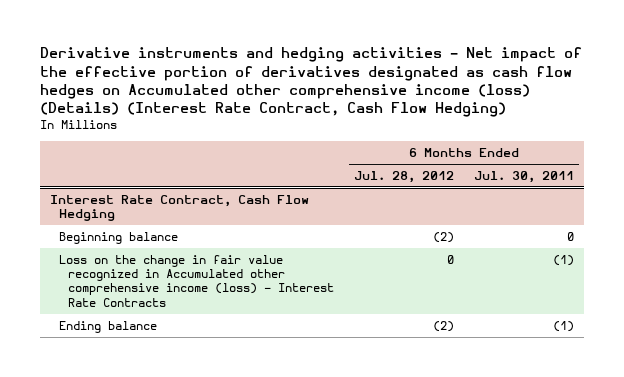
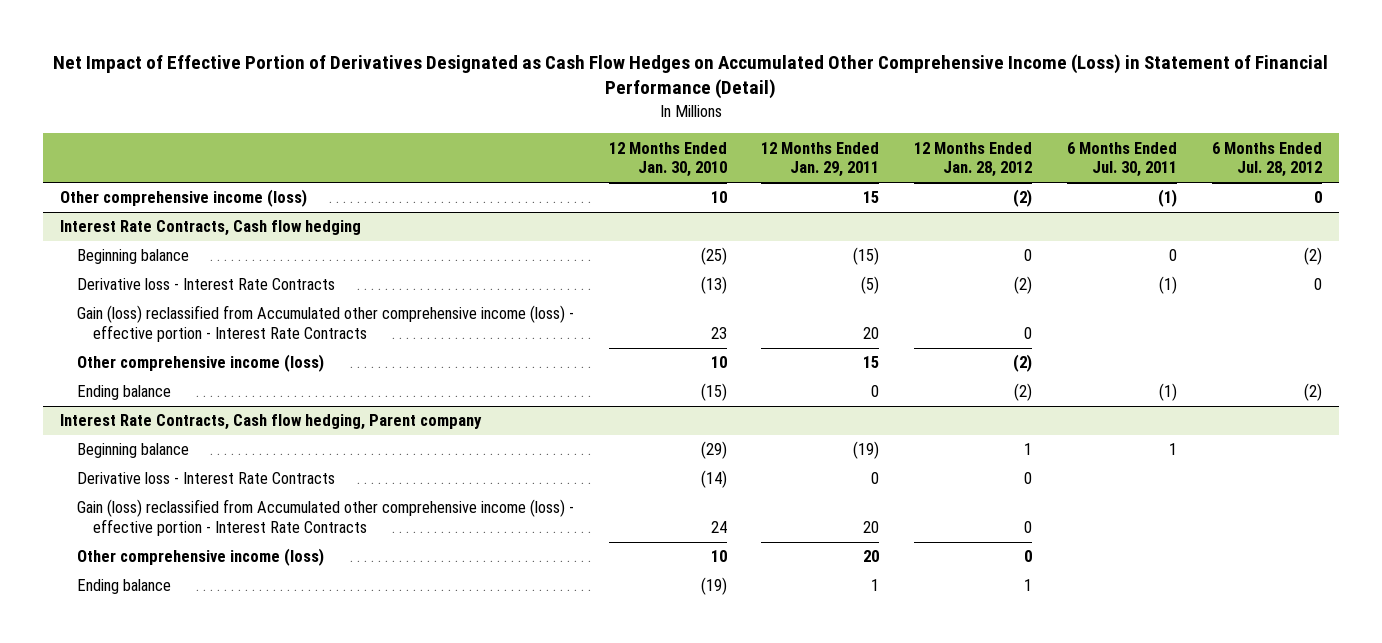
[39,47,582,118] Derivative instruments and hedging activities - Net impact of the effective portion of derivatives designated as cash flow hedges on Accumulated other comprehensive income (loss) (Details) (Interest Rate Contract, Cash Flow Hedging) -> [53,53,1329,100] Net Impact of Effective Portion of Derivatives Designated as Cash Flow Hedges on Accumulated Other Comprehensive Income (Loss) in Statement of Financial Performance (Detail)
none -> [608,141,727,178] 12 Months Ended Jan. 30, 2010
none -> [761,141,880,178] 12 Months Ended Jan. 29, 2011
none -> [914,141,1033,178] 12 Months Ended Jan. 28, 2012
none -> [60,189,308,208] Other comprehensive income (loss)
[49,194,309,222] Interest Rate Contract, Cash Flow Hedging -> [60,220,362,237] Interest Rate Contracts, Cash flow hedging
[58,254,334,307] Loss on the change in fair value recognized in Accumulated other comprehensive income (loss) - Interest Rate Contracts -> [76,278,335,291] Derivative loss - Interest Rate Contracts
none -> [76,305,574,343] Gain (loss) reclassified from Accumulated other comprehensive income (loss) - effective portion - Interest Rate Contracts
none -> [76,354,324,373] Other comprehensive income (loss)
none -> [60,414,483,431] Interest Rate Contracts, Cash flow hedging, Parent company
none -> [76,443,189,459] Beginning balance
none -> [76,472,335,485] Derivative loss - Interest Rate Contracts
none -> [76,499,574,537] Gain (loss) reclassified from Accumulated other comprehensive income (loss) - effective portion - Interest Rate Contracts
none -> [76,548,324,567] Other comprehensive income (loss)
none -> [76,579,171,595] Ending balance

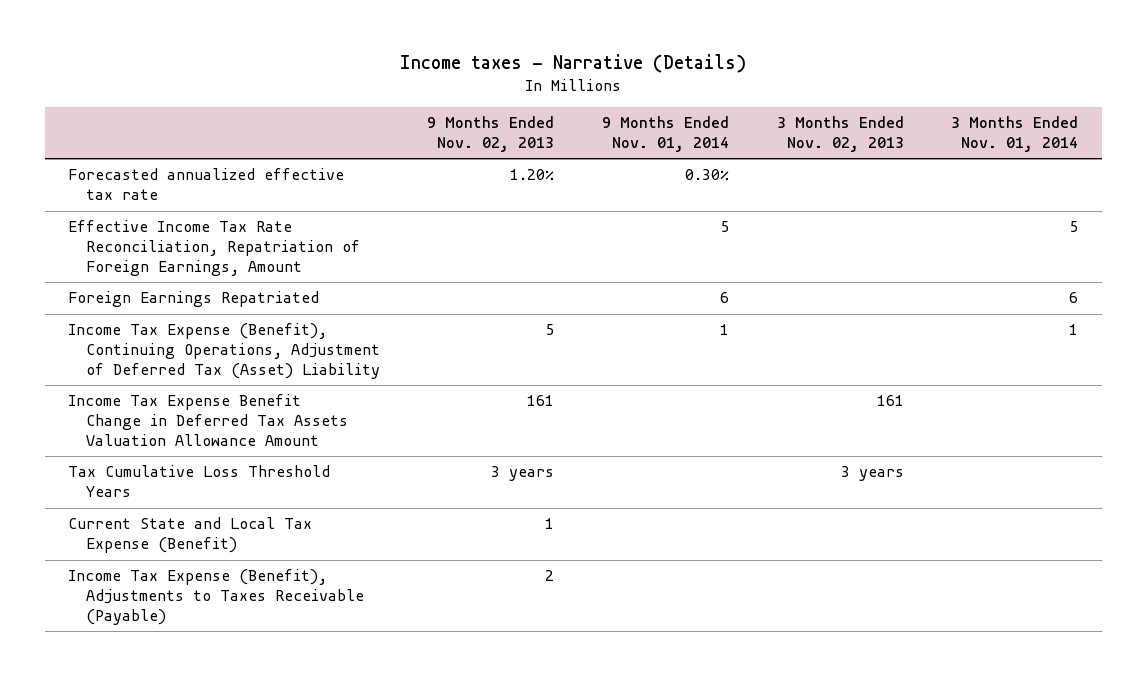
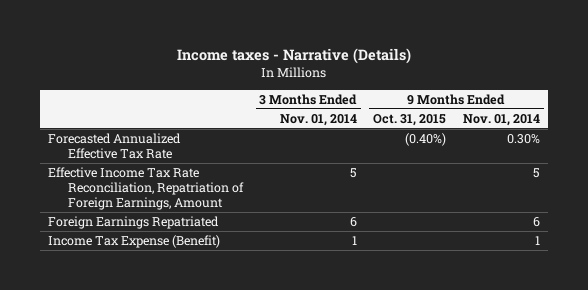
[427,116,555,152] 9 Months Ended Nov. 02, 2013 -> none
[776,116,904,152] 3 Months Ended Nov. 02, 2013 -> none
none -> [373,113,447,126] Oct. 31, 2015
[68,168,345,201] Forecasted annualized effective tax rate -> [48,133,182,159] Forecasted Annualized Effective Tax Rate
[68,394,348,446] Income Tax Expense Benefit Change in Deferred Tax Assets Valuation Allowance Amount -> none
[68,465,331,498] Tax Cumulative Loss Threshold Years -> none
[68,517,313,554] Current State and Local Tax Expense (Benefit) -> none
[68,569,364,625] Income Tax Expense (Benefit), Adjustments to Taxes Receivable (Payable) -> none
[68,323,380,379] Income Tax Expense (Benefit), Continuing Operations, Adjustment of Deferred Tax (Asset) Liability -> [48,235,221,249] Income Tax Expense (Benefit)

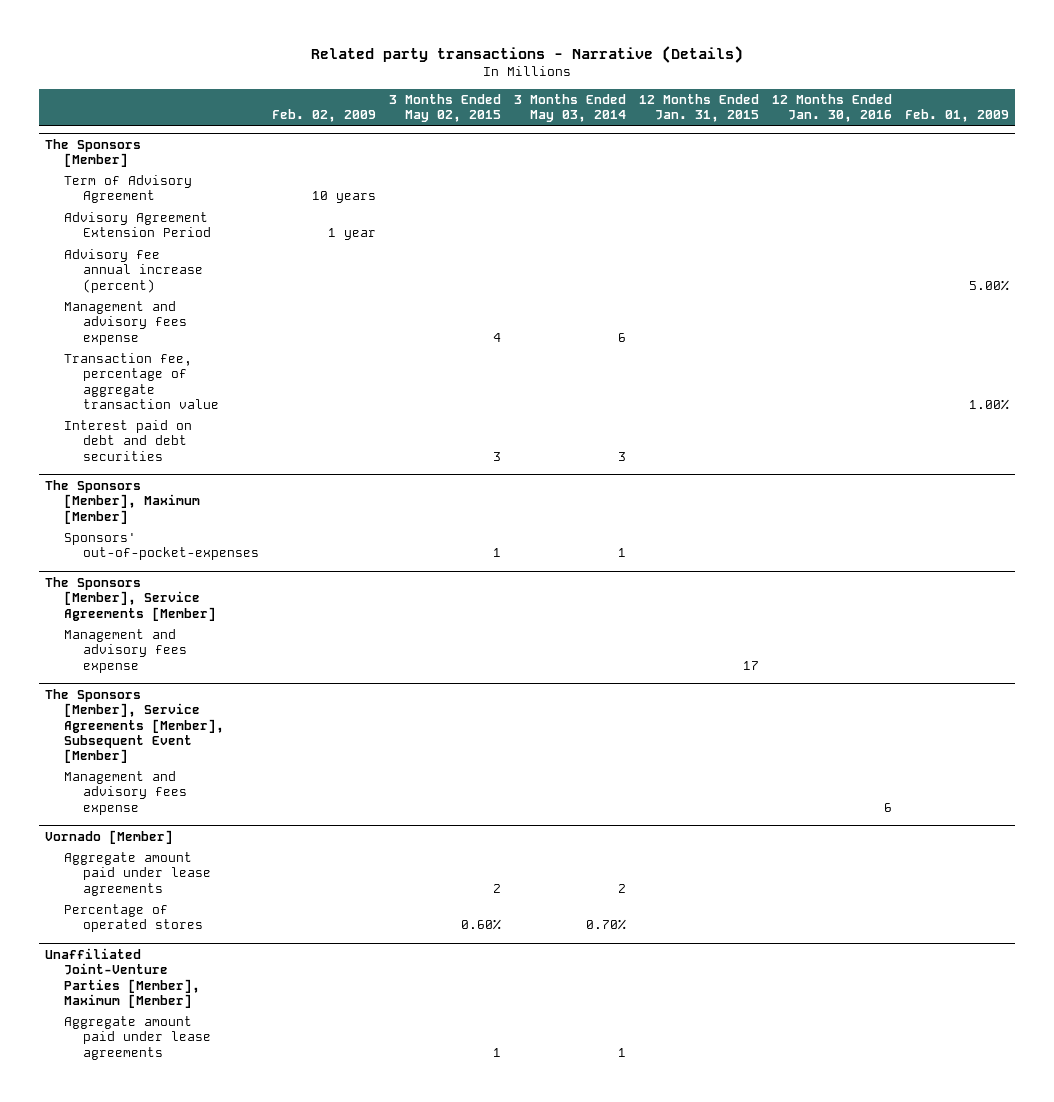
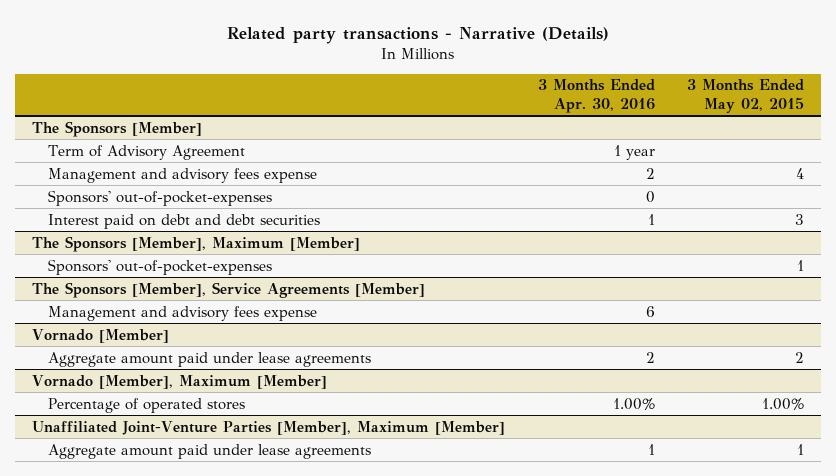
[271,109,376,123] Feb. 02, 2009 -> none
[513,93,626,123] 3 Months Ended May 03, 2014 -> none
[638,93,759,123] 12 Months Ended Jan. 31, 2015 -> none
[771,93,892,123] 12 Months Ended Jan. 30, 2016 -> none
[904,109,1009,123] Feb. 01, 2009 -> none
none -> [537,79,655,113] 3 Months Ended Apr. 30, 2016
[64,212,211,238] Advisory Agreement Extension Period -> none
[64,249,203,293] Advisory fee annual increase (percent) -> none
[64,353,219,410] Transaction fee, percentage of aggregate transaction value -> none
none -> [48,189,273,206] Sponsors' out-of-pocket-expenses
[45,688,225,764] The Sponsors [Member], Service Agreements [Member], Subsequent Event [Member] -> none
[64,771,187,815] Management and advisory fees expense -> none
[64,904,203,933] Percentage of operated stores -> none
none -> [31,374,327,389] Vornado [Member], Maximum [Member]
none -> [48,397,246,413] Percentage of operated stores

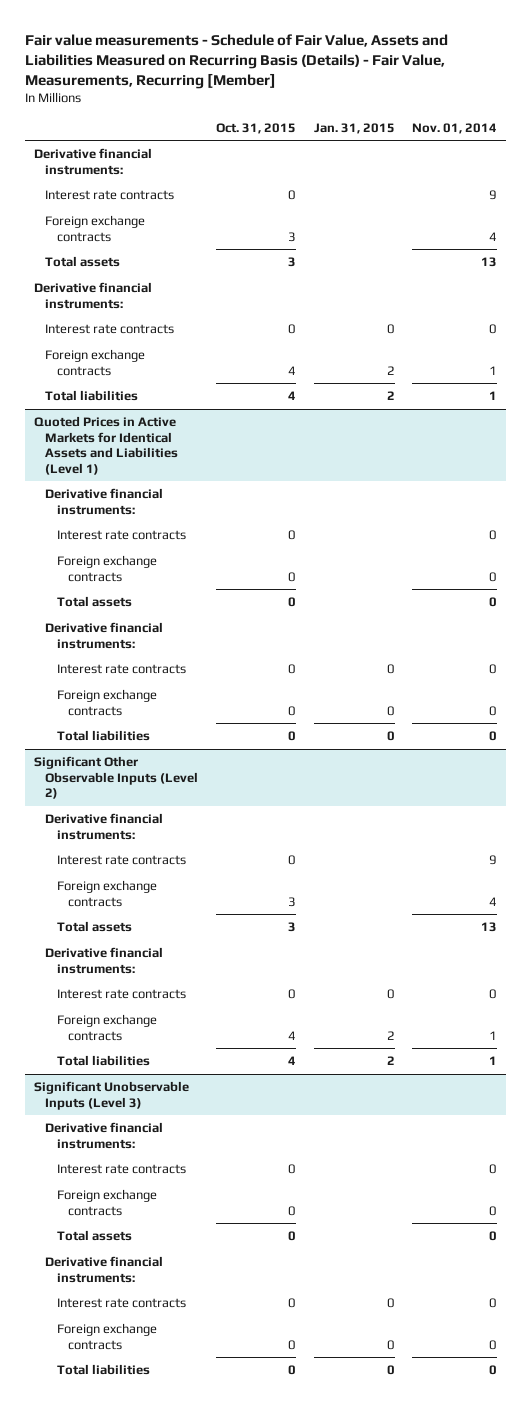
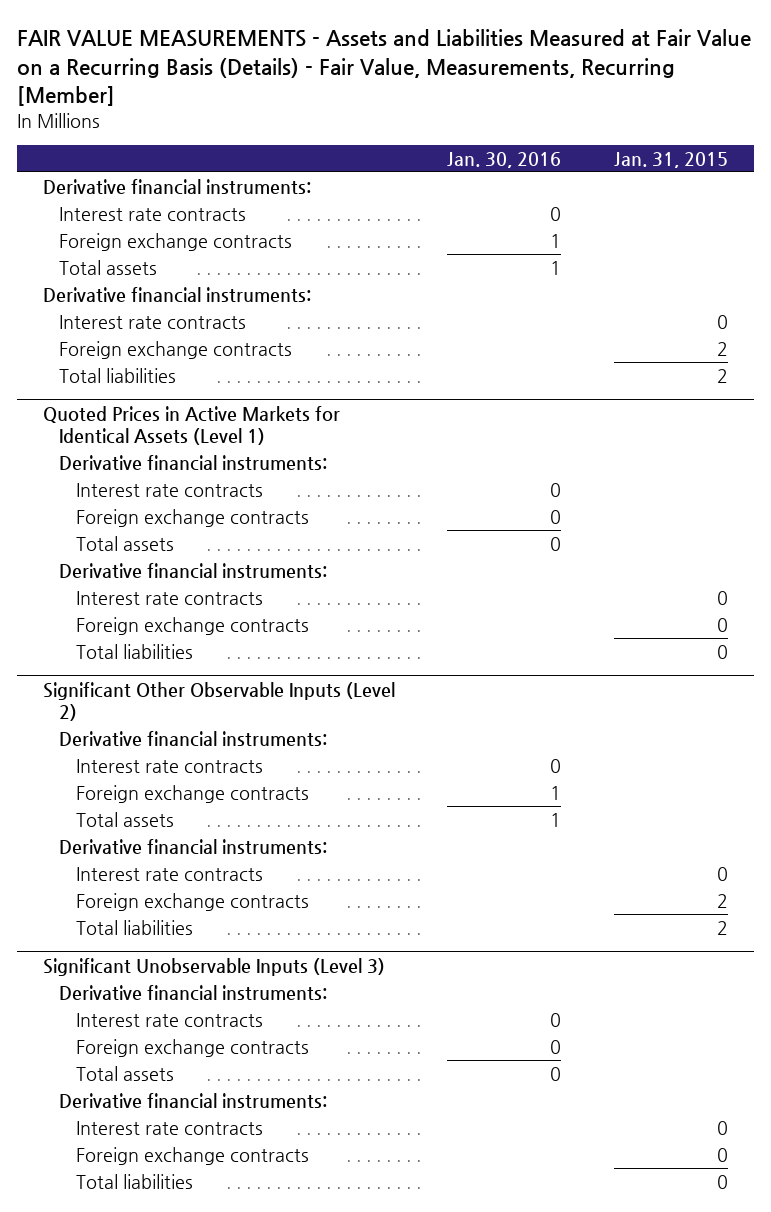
[24,33,448,89] Fair value measurements - Schedule of Fair Value, Assets and Liabilities Measured on Recurring Basis (Details) - Fair Value, Measurements, Recurring [Member] -> [17,29,752,107] FAIR VALUE MEASUREMENTS - Assets and Liabilities Measured at Fair Value on a Recurring Basis (Details) - Fair Value, Measurements, Recurring [Member]
[215,122,296,134] Oct. 31, 2015 -> none
[412,122,498,134] Nov. 01, 2014 -> none
none -> [447,151,562,168] Jan. 30, 2016
[33,416,179,475] Quoted Prices in Active Markets for Identical Assets and Liabilities (Level 1) -> [43,405,341,445] Quoted Prices in Active Markets for Identical Assets (Level 1)

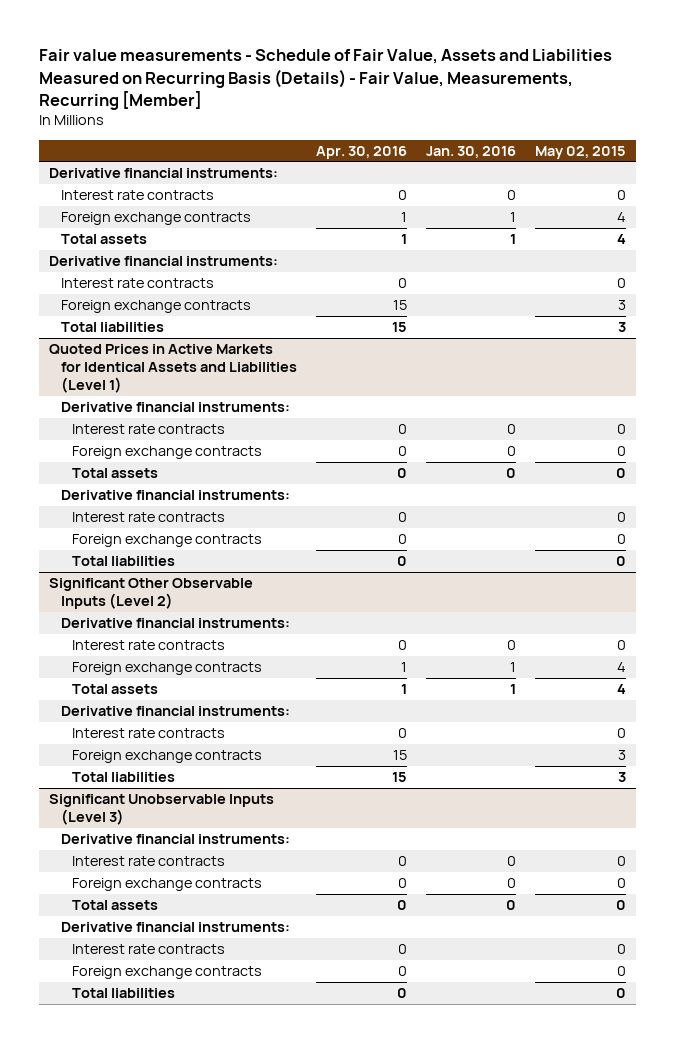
[17,29,752,107] FAIR VALUE MEASUREMENTS - Assets and Liabilities Measured at Fair Value on a Recurring Basis (Details) - Fair Value, Measurements, Recurring [Member] -> [39,49,613,111] Fair value measurements - Schedule of Fair Value, Assets and Liabilities Measured on Recurring Basis (Details) - Fair Value, Measurements, Recurring [Member]
[613,151,728,168] Jan. 31, 2015 -> none
none -> [315,145,407,159] Apr. 30, 2016
none -> [535,145,627,159] May 02, 2015
[43,405,341,445] Quoted Prices in Active Markets for Identical Assets (Level 1) -> [48,344,297,394] Quoted Prices in Active Markets for Identical Assets and Liabilities (Level 1)

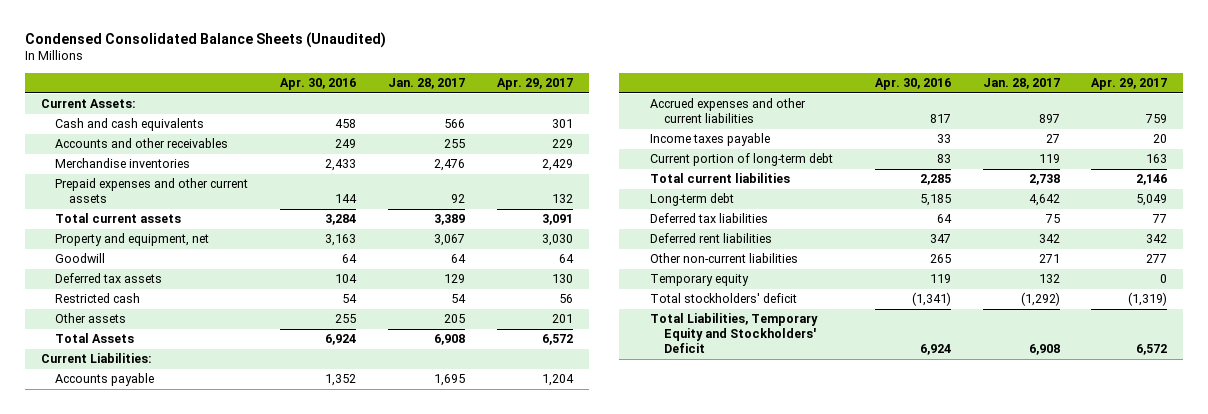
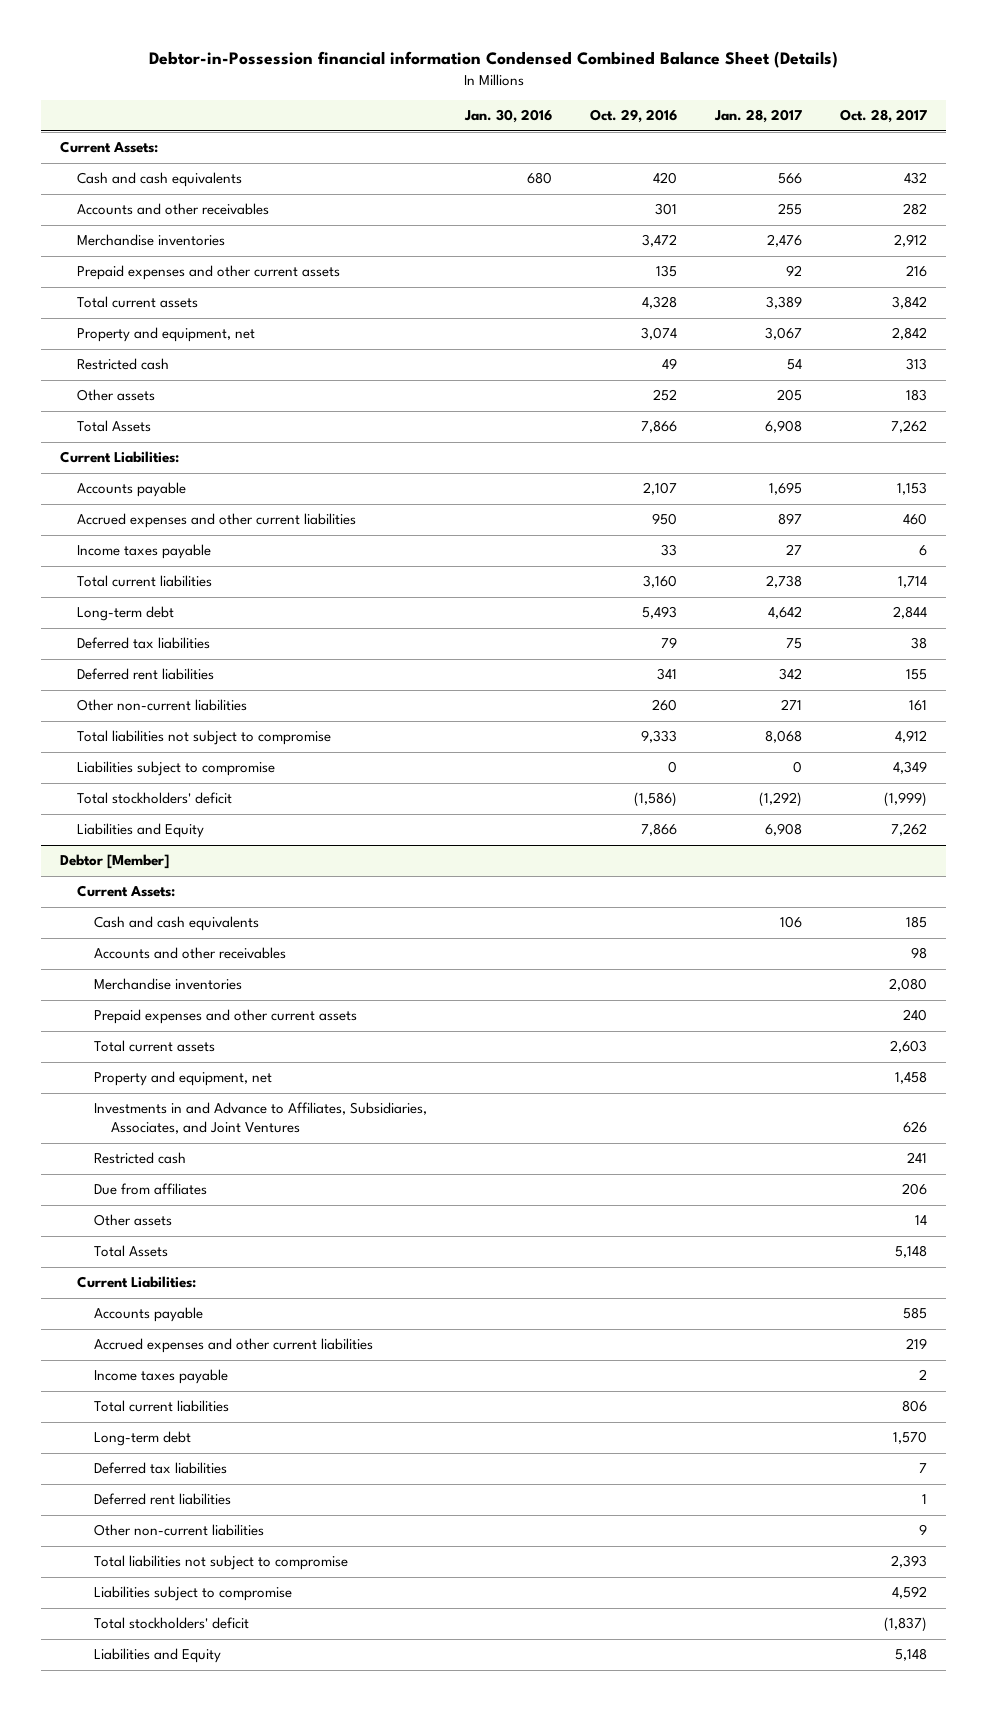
[24,31,386,48] Condensed Consolidated Balance Sheets (Unaudited) -> [148,51,838,69] Debtor-in-Possession financial information Condensed Combined Balance Sheet (Details)
[279,78,356,91] Apr. 30, 2016 -> none
[496,78,573,91] Apr. 29, 2017 -> none
none -> [464,109,553,124] Jan. 30, 2016
none -> [590,109,678,124] Oct. 29, 2016
none -> [840,109,928,124] Oct. 28, 2017
[55,253,106,264] Goodwill -> none
[55,273,163,284] Deferred tax assets -> none
[649,153,833,167] Current portion of long-term debt -> none
[649,274,749,287] Temporary equity -> none
none -> [77,730,332,746] Total liabilities not subject to compromise
none -> [77,761,276,777] Liabilities subject to compromise
[649,313,818,354] Total Liabilities, Temporary Equity and Stockholders' Deficit -> [77,823,205,839] Liabilities and Equity
none -> [59,854,169,870] Debtor [Member]
none -> [77,885,176,898] Current Assets:
none -> [94,916,260,932] Cash and cash equivalents
none -> [94,947,287,960] Accounts and other receivables
none -> [94,978,243,991] Merchandise inventories
none -> [94,1009,358,1025] Prepaid expenses and other current assets
none -> [94,1040,216,1053] Total current assets
none -> [94,1071,273,1087] Property and equipment, net
none -> [94,1102,428,1135] Investments in and Advance to Affiliates, Subsidiaries, Associates, and Joint Ventures
none -> [94,1152,187,1165] Restricted cash
none -> [94,1183,208,1196] Due from affiliates
none -> [94,1214,173,1227] Other assets
none -> [94,1245,169,1258] Total Assets
none -> [77,1276,197,1289] Current Liabilities:
none -> [94,1307,204,1323] Accounts payable
none -> [94,1338,374,1354] Accrued expenses and other current liabilities
none -> [94,1369,229,1385] Income taxes payable
none -> [94,1400,230,1413] Total current liabilities
none -> [94,1431,192,1447] Long-term debt
none -> [94,1462,228,1475] Deferred tax liabilities
none -> [94,1493,232,1506] Deferred rent liabilities
none -> [94,1524,265,1537] Other non-current liabilities
none -> [94,1555,349,1571] Total liabilities not subject to compromise
none -> [94,1586,293,1602] Liabilities subject to compromise
none -> [94,1617,250,1630] Total stockholders' deficit
none -> [94,1648,222,1664] Liabilities and Equity

